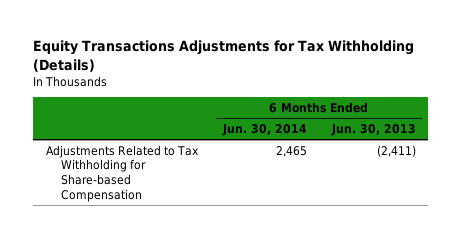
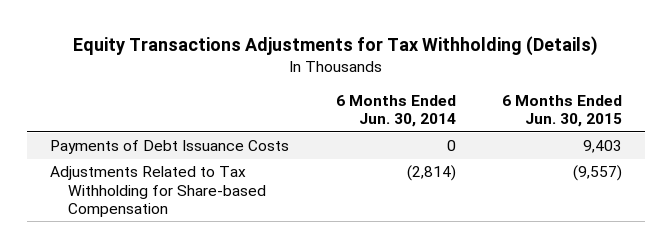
[330,124,416,137] Jun. 30, 2013 -> none
none -> [502,95,623,128] 6 Months Ended Jun. 30, 2015
none -> [50,140,290,155] Payments of Debt Issuance Costs
[275,145,307,157] 2,465 -> [406,165,456,182] (2,814)

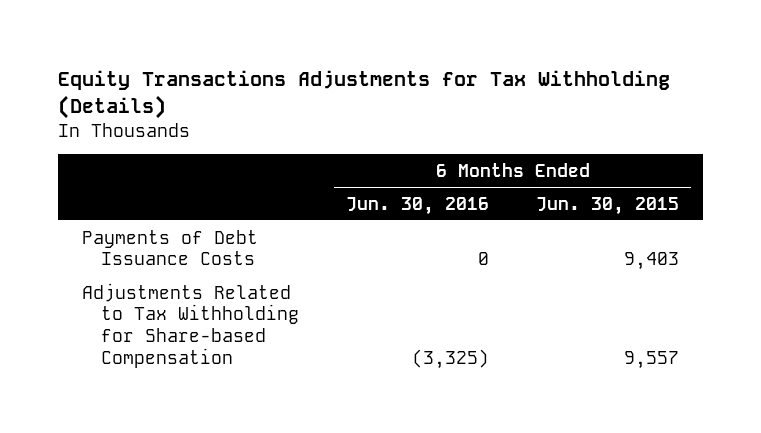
[335,95,456,128] 6 Months Ended Jun. 30, 2014 -> none
none -> [346,196,490,215] Jun. 30, 2016
[573,165,623,182] (9,557) -> [624,351,680,370] 9,557

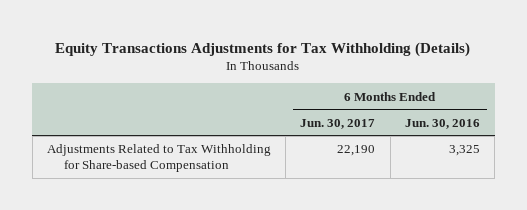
[536,196,680,215] Jun. 30, 2015 -> none
none -> [300,118,376,129] Jun. 30, 2017
[81,229,258,266] Payments of Debt Issuance Costs -> none
[412,349,490,370] (3,325) -> [448,145,480,157] 3,325

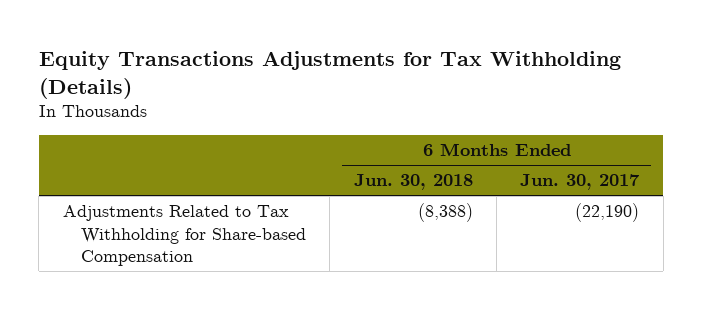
[404,118,480,129] Jun. 30, 2016 -> none
none -> [353,174,473,191] Jun. 30, 2018
[337,145,376,157] 22,190 -> [575,203,640,223] (22,190)

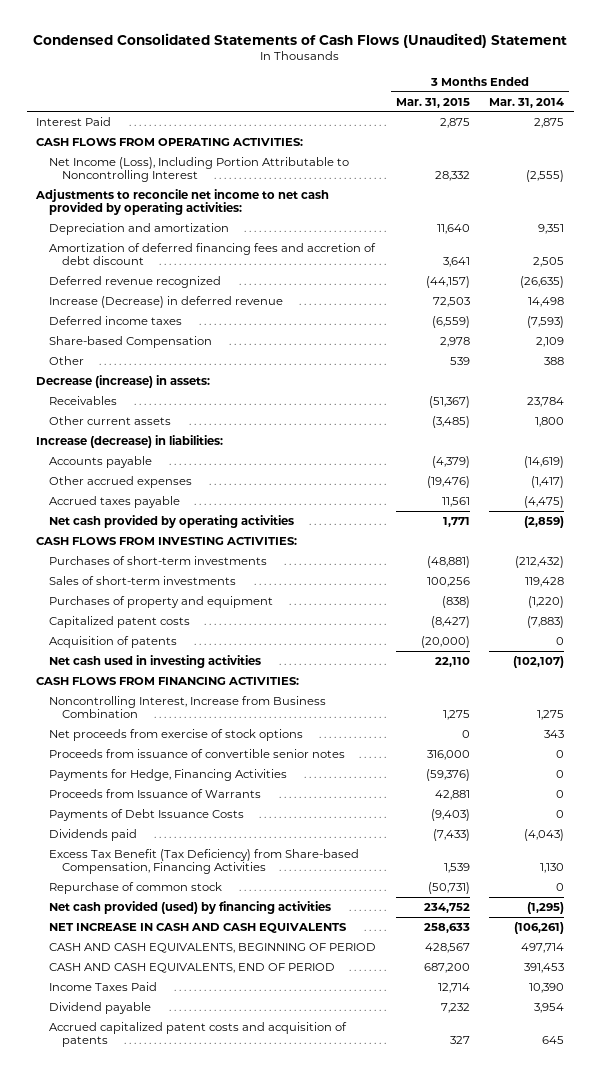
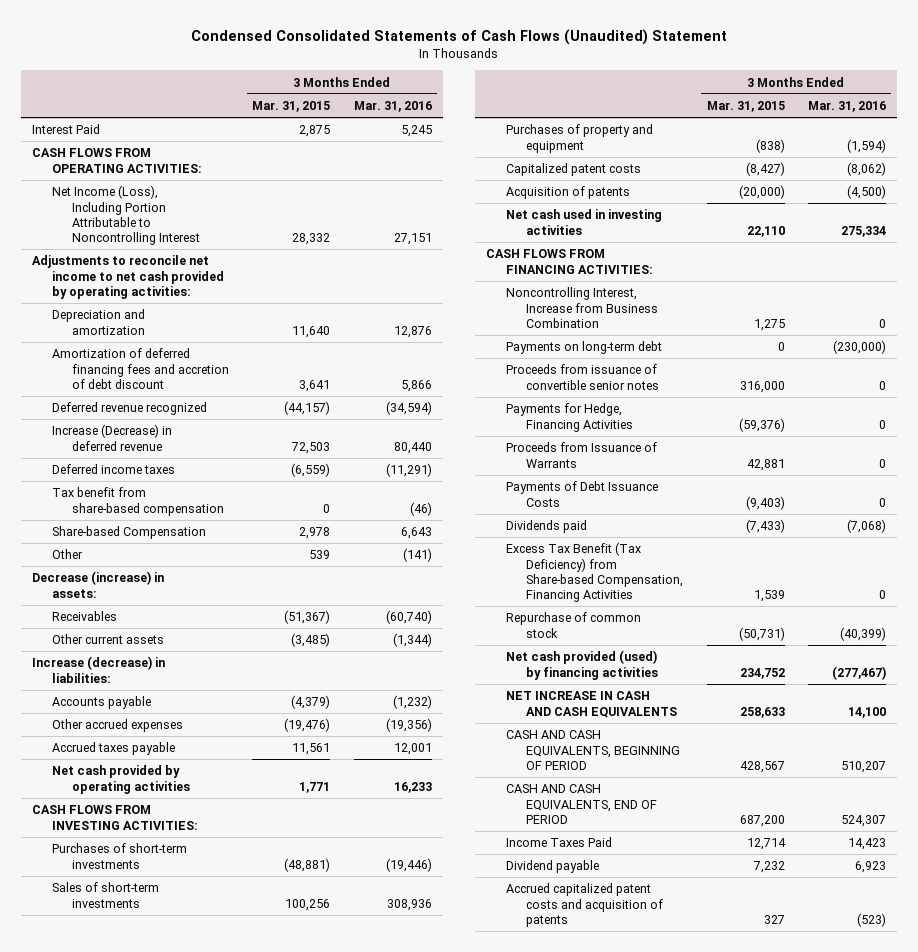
[489,97,565,108] Mar. 31, 2014 -> none
none -> [353,100,432,112] Mar. 31, 2016
none -> [52,487,225,516] Tax benefit from share-based compensation
[49,728,304,741] Net proceeds from exercise of stock options -> none
none -> [506,341,663,355] Payments on long-term debt

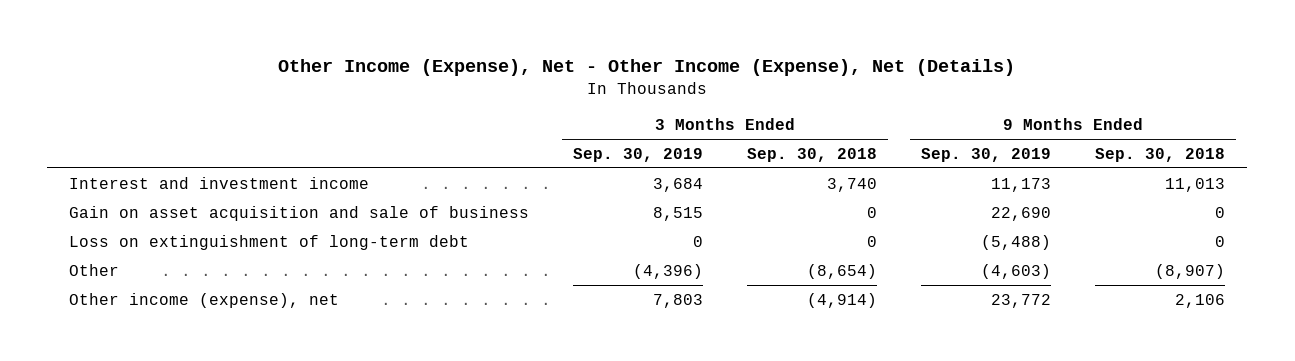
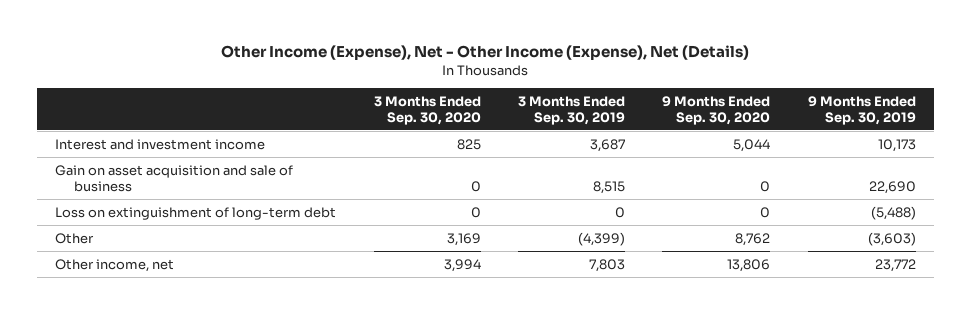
[747,147,878,162] Sep. 30, 2018 -> none
[1095,147,1226,162] Sep. 30, 2018 -> none
none -> [373,95,481,125] 3 Months Ended Sep. 30, 2020
none -> [662,95,771,125] 9 Months Ended Sep. 30, 2020
[653,177,704,192] 3,684 -> [589,138,625,152] 3,687
[991,177,1052,192] 11,173 -> [877,138,916,152] 10,173
[633,263,704,279] (4,396) -> [577,231,625,246] (4,399)
[981,263,1052,279] (4,603) -> [867,231,916,246] (3,603)
[69,292,340,308] Other income (expense), net -> [55,258,175,272] Other income, net

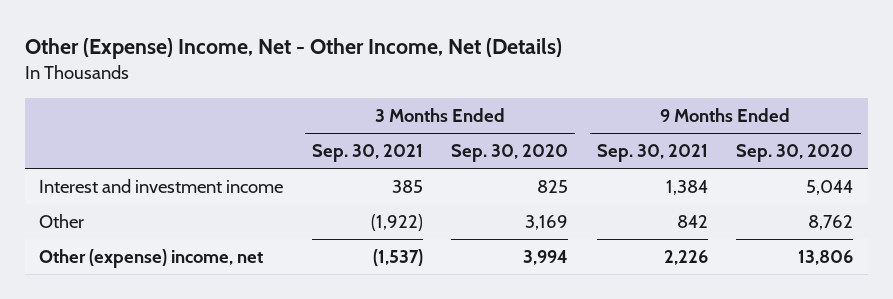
[221,44,750,60] Other Income (Expense), Net - Other Income (Expense), Net (Details) -> [24,37,562,59] Other (Expense) Income, Net - Other Income, Net (Details)
[517,95,625,125] 3 Months Ended Sep. 30, 2019 -> none
[807,95,916,125] 9 Months Ended Sep. 30, 2019 -> none
none -> [311,144,423,163] Sep. 30, 2021
none -> [596,144,708,163] Sep. 30, 2021
[55,164,294,192] Gain on asset acquisition and sale of business -> none
[55,206,337,220] Loss on extinguishment of long-term debt -> none
[55,258,175,272] Other income, net -> [39,249,264,269] Other (expense) income, net

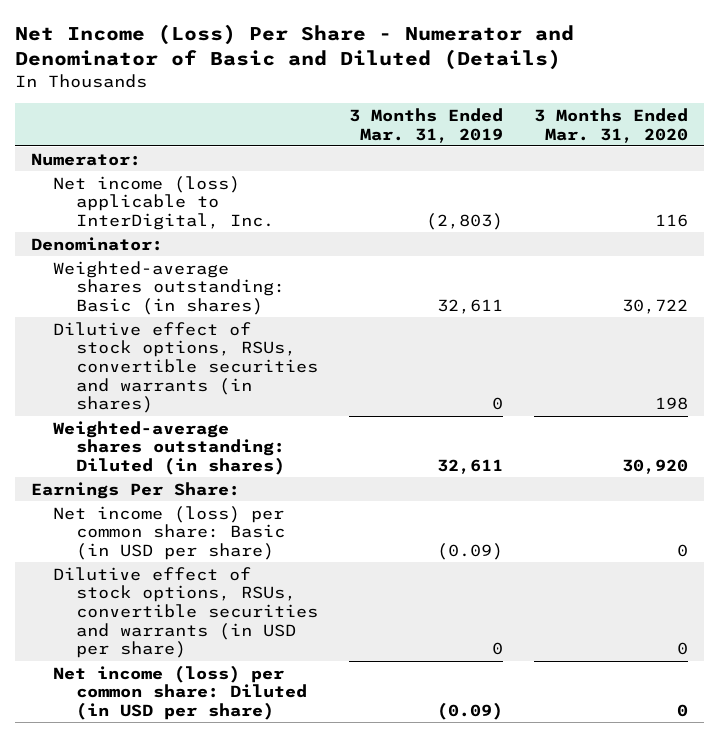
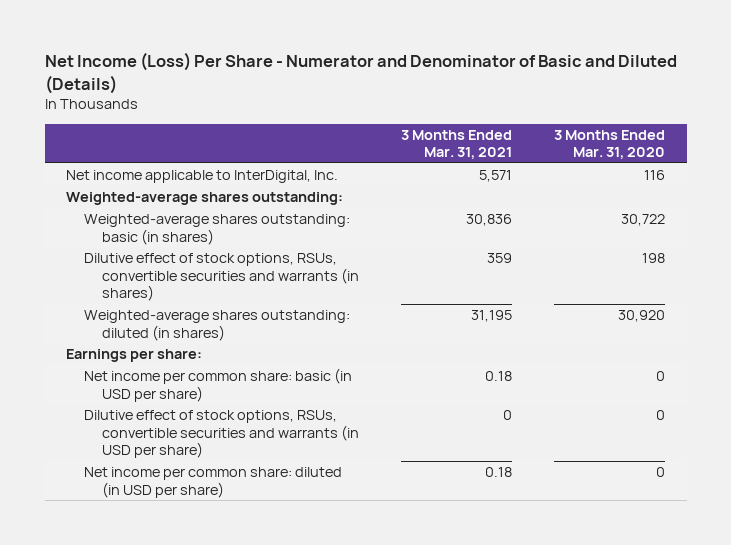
[348,107,503,143] 3 Months Ended Mar. 31, 2019 -> none
none -> [401,129,513,160] 3 Months Ended Mar. 31, 2021
[30,152,141,166] Numerator: -> none
[53,175,274,231] Net income (loss) applicable to InterDigital, Inc. -> [65,170,338,184] Net income applicable to InterDigital, Inc.
[30,236,163,251] Denominator: -> [65,192,343,206] Weighted-average shares outstanding:
[53,260,285,316] Weighted-average shares outstanding: Basic (in shares) -> [83,214,350,245] Weighted-average shares outstanding: basic (in shares)
[53,420,285,476] Weighted-average shares outstanding: Diluted (in shares) -> [83,310,350,341] Weighted-average shares outstanding: diluted (in shares)
[30,481,240,499] Earnings Per Share: -> [65,349,202,363] Earnings per share:
[53,505,285,561] Net income (loss) per common share: Basic (in USD per share) -> [83,368,352,402] Net income per common share: basic (in USD per share)
[53,664,307,721] Net income (loss) per common share: Diluted (in USD per share) -> [83,467,342,498] Net income per common share: diluted (in USD per share)

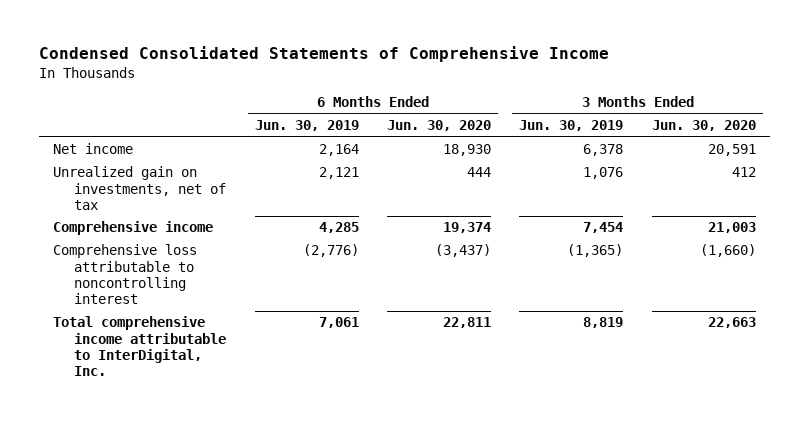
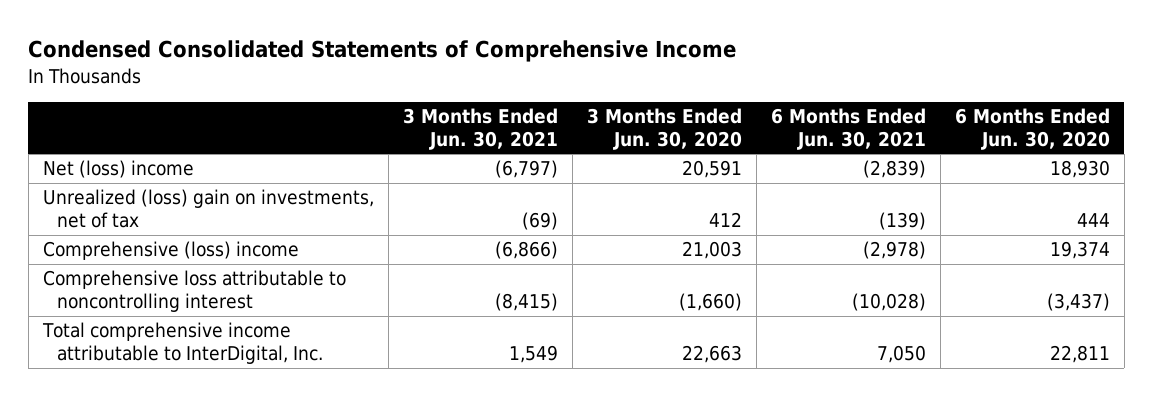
[254,120,359,132] Jun. 30, 2019 -> none
[519,120,624,132] Jun. 30, 2019 -> none
none -> [402,107,558,150] 3 Months Ended Jun. 30, 2021
none -> [770,107,926,150] 6 Months Ended Jun. 30, 2021
[52,143,133,155] Net income -> [42,160,194,179] Net (loss) income
[52,166,227,210] Unrealized gain on investments, net of tax -> [42,189,374,229] Unrealized (loss) gain on investments, net of tax
[52,221,213,236] Comprehensive income -> [42,241,299,261] Comprehensive (loss) income

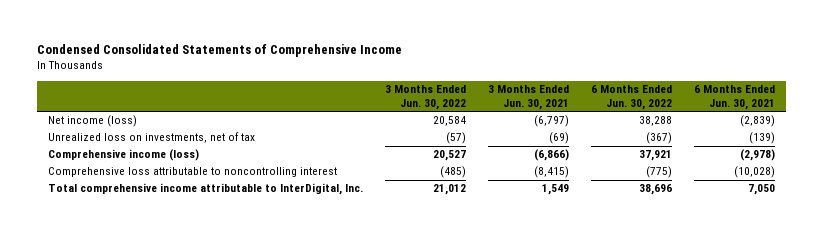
[586,107,742,150] 3 Months Ended Jun. 30, 2020 -> none
[954,107,1110,150] 6 Months Ended Jun. 30, 2020 -> none
none -> [384,85,466,110] 3 Months Ended Jun. 30, 2022
none -> [590,85,672,110] 6 Months Ended Jun. 30, 2022
[42,160,194,179] Net (loss) income -> [47,115,137,128] Net income (loss)
[42,189,374,229] Unrealized (loss) gain on investments, net of tax -> [47,132,255,144] Unrealized loss on investments, net of tax
[42,241,299,261] Comprehensive (loss) income -> [47,149,199,162] Comprehensive income (loss)

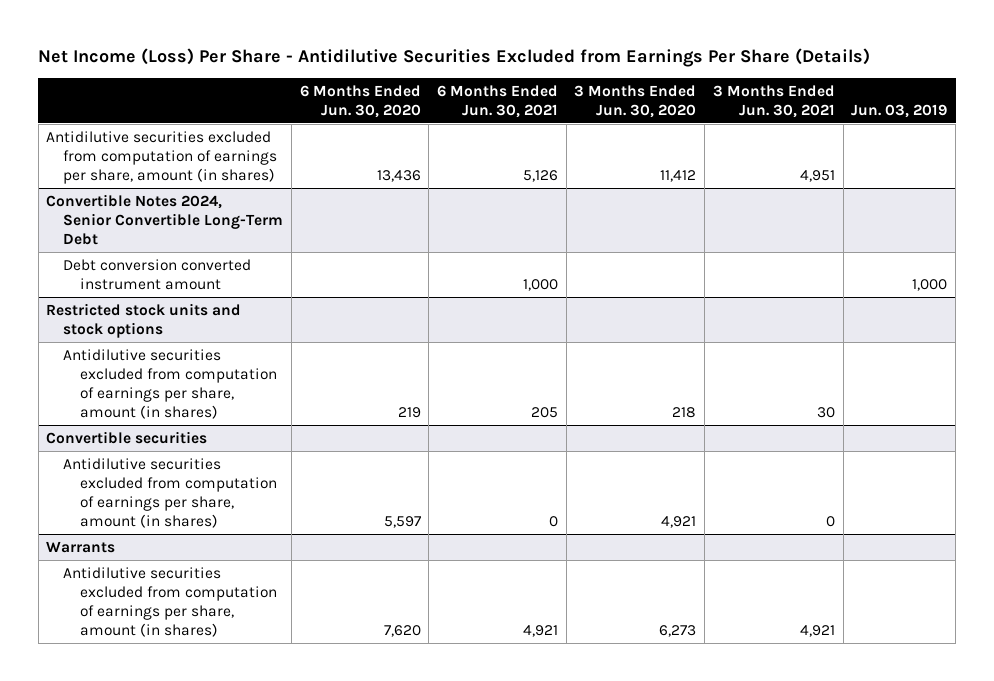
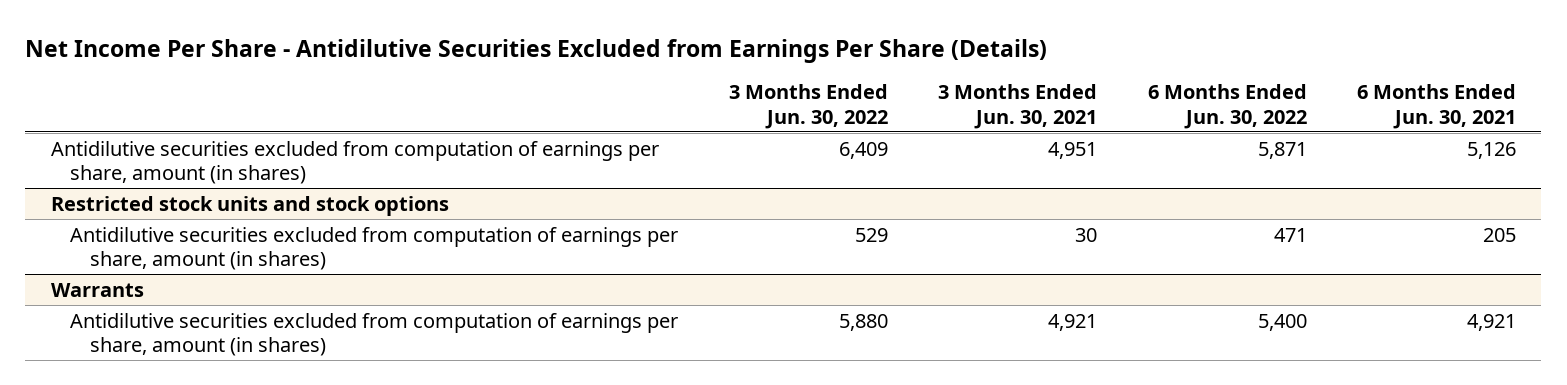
[38,48,871,68] Net Income (Loss) Per Share - Antidilutive Securities Excluded from Earnings Per Share (Details) -> [25,38,1048,63] Net Income Per Share - Antidilutive Securities Excluded from Earnings Per Share (Details)
[299,84,421,118] 6 Months Ended Jun. 30, 2020 -> none
[574,84,697,118] 3 Months Ended Jun. 30, 2020 -> none
[851,103,948,118] Jun. 03, 2019 -> none
none -> [728,84,888,129] 3 Months Ended Jun. 30, 2022
none -> [1147,84,1307,129] 6 Months Ended Jun. 30, 2022
[46,193,284,245] Convertible Notes 2024, Senior Convertible Long-Term Debt -> none
[63,258,252,290] Debt conversion converted instrument amount -> none
[46,430,208,444] Convertible securities -> none
[63,457,278,528] Antidilutive securities excluded from computation of earnings per share, amount (in shares) -> none

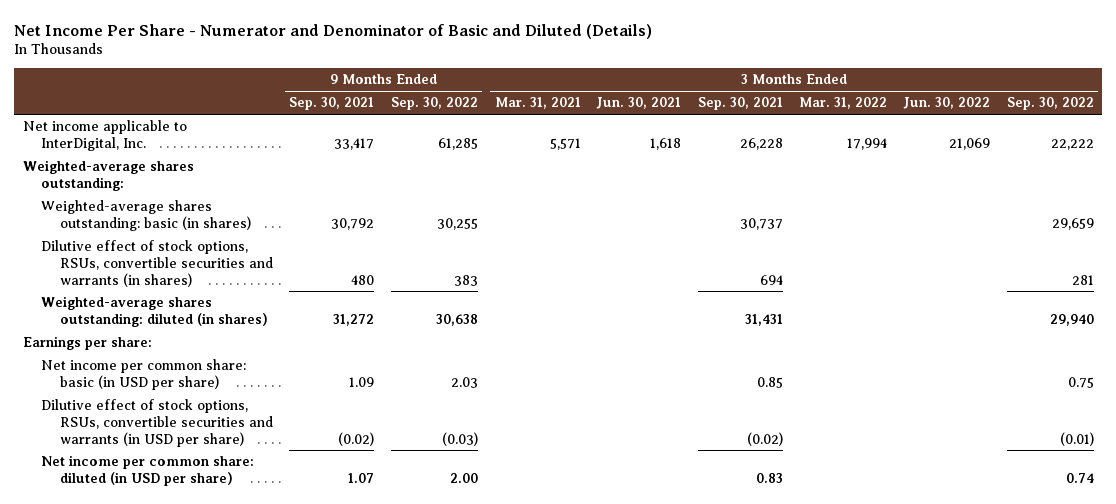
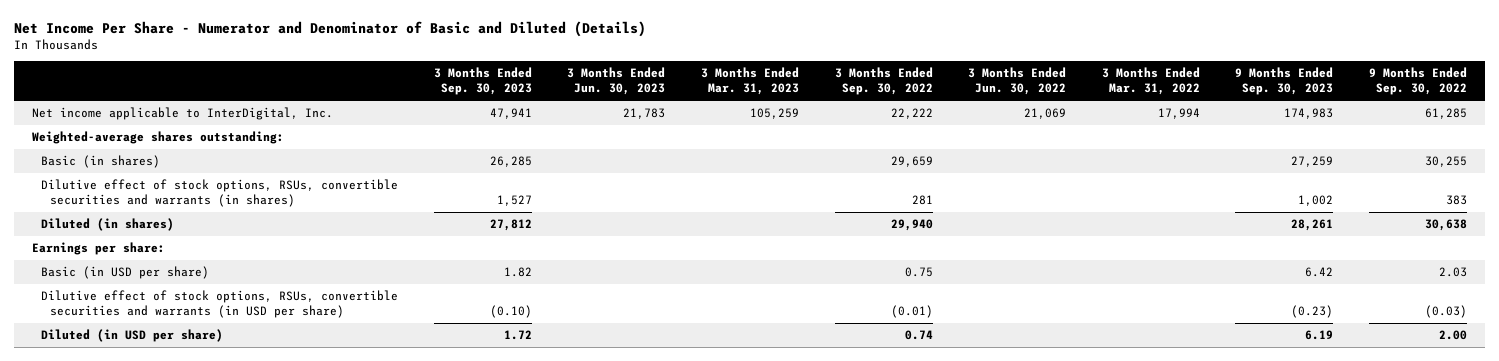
[289,97,375,111] Sep. 30, 2021 -> none
[494,97,581,110] Mar. 31, 2021 -> none
[596,97,682,110] Jun. 30, 2021 -> none
[697,97,783,111] Sep. 30, 2021 -> none
none -> [433,67,532,96] 3 Months Ended Sep. 30, 2023
none -> [567,67,666,96] 3 Months Ended Jun. 30, 2023
none -> [700,67,799,96] 3 Months Ended Mar. 31, 2023
none -> [1235,67,1334,96] 9 Months Ended Sep. 30, 2023
[41,200,251,231] Weighted-average shares outstanding: basic (in shares) -> [41,155,161,169] Basic (in shares)
[41,296,268,327] Weighted-average shares outstanding: diluted (in shares) -> [41,218,175,232] Diluted (in shares)
[41,359,247,390] Net income per common share: basic (in USD per share) -> [41,266,210,280] Basic (in USD per share)
[41,455,255,486] Net income per common share: diluted (in USD per share) -> [41,329,224,343] Diluted (in USD per share)

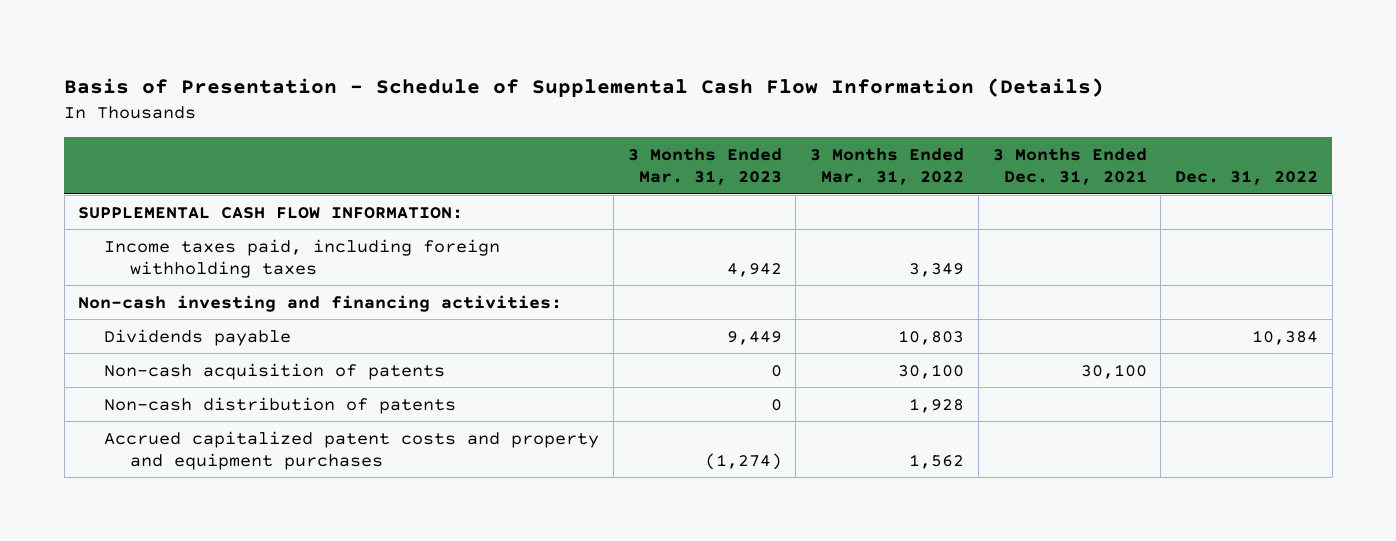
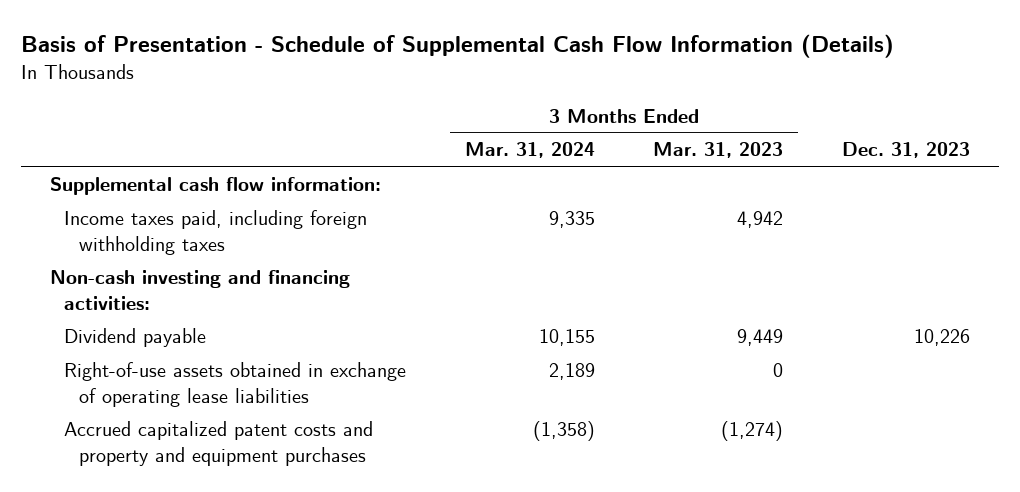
[810,147,965,185] 3 Months Ended Mar. 31, 2022 -> none
[992,147,1147,185] 3 Months Ended Dec. 31, 2021 -> none
[1175,169,1319,185] Dec. 31, 2022 -> none
none -> [464,142,595,159] Mar. 31, 2024
none -> [841,142,970,159] Dec. 31, 2023
[78,206,464,219] SUPPLEMENTAL CASH FLOW INFORMATION: -> [50,176,382,195] Supplemental cash flow information:
[104,362,446,380] Non-cash acquisition of patents -> none
[104,396,457,414] Non-cash distribution of patents -> none
[104,328,292,346] Dividends payable -> [64,327,207,347] Dividend payable
none -> [64,361,407,407] Right-of-use assets obtained in exchange of operating lease liabilities

